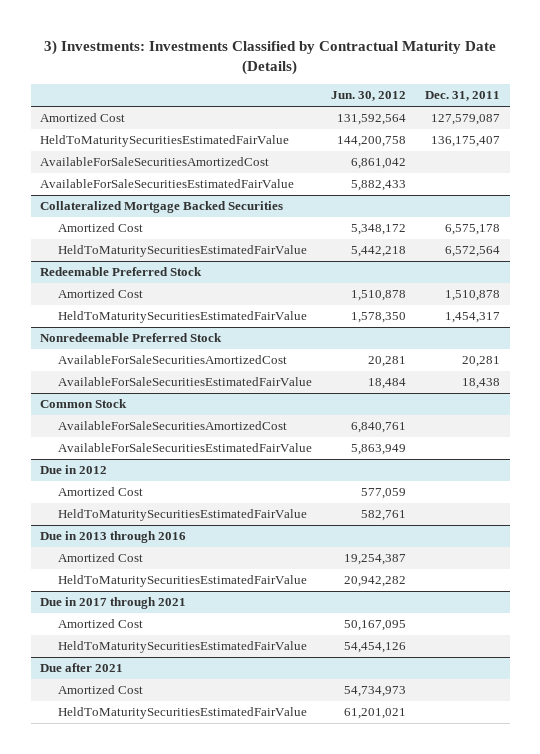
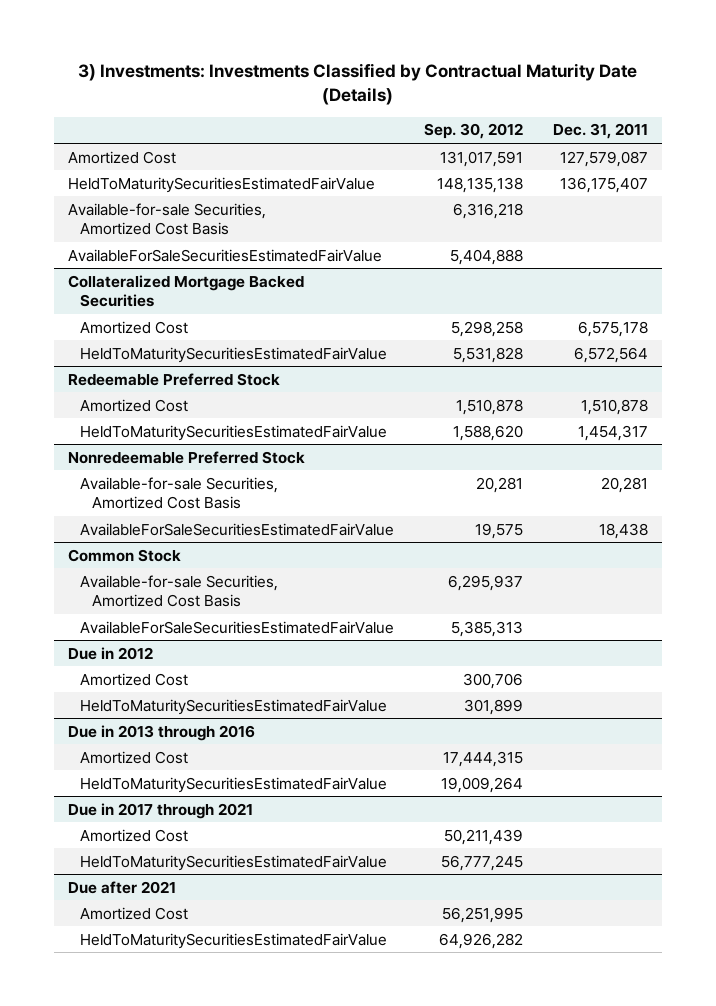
[331,91,407,102] Jun. 30, 2012 -> none
none -> [423,123,523,140] Sep. 30, 2012
[40,157,270,167] AvailableForSaleSecuritiesAmortizedCost -> [68,202,267,235] Available-for-sale Securities, Amortized Cost Basis
[58,355,288,365] AvailableForSaleSecuritiesAmortizedCost -> [80,476,279,509] Available-for-sale Securities, Amortized Cost Basis
[58,421,288,431] AvailableForSaleSecuritiesAmortizedCost -> [80,574,279,607] Available-for-sale Securities, Amortized Cost Basis

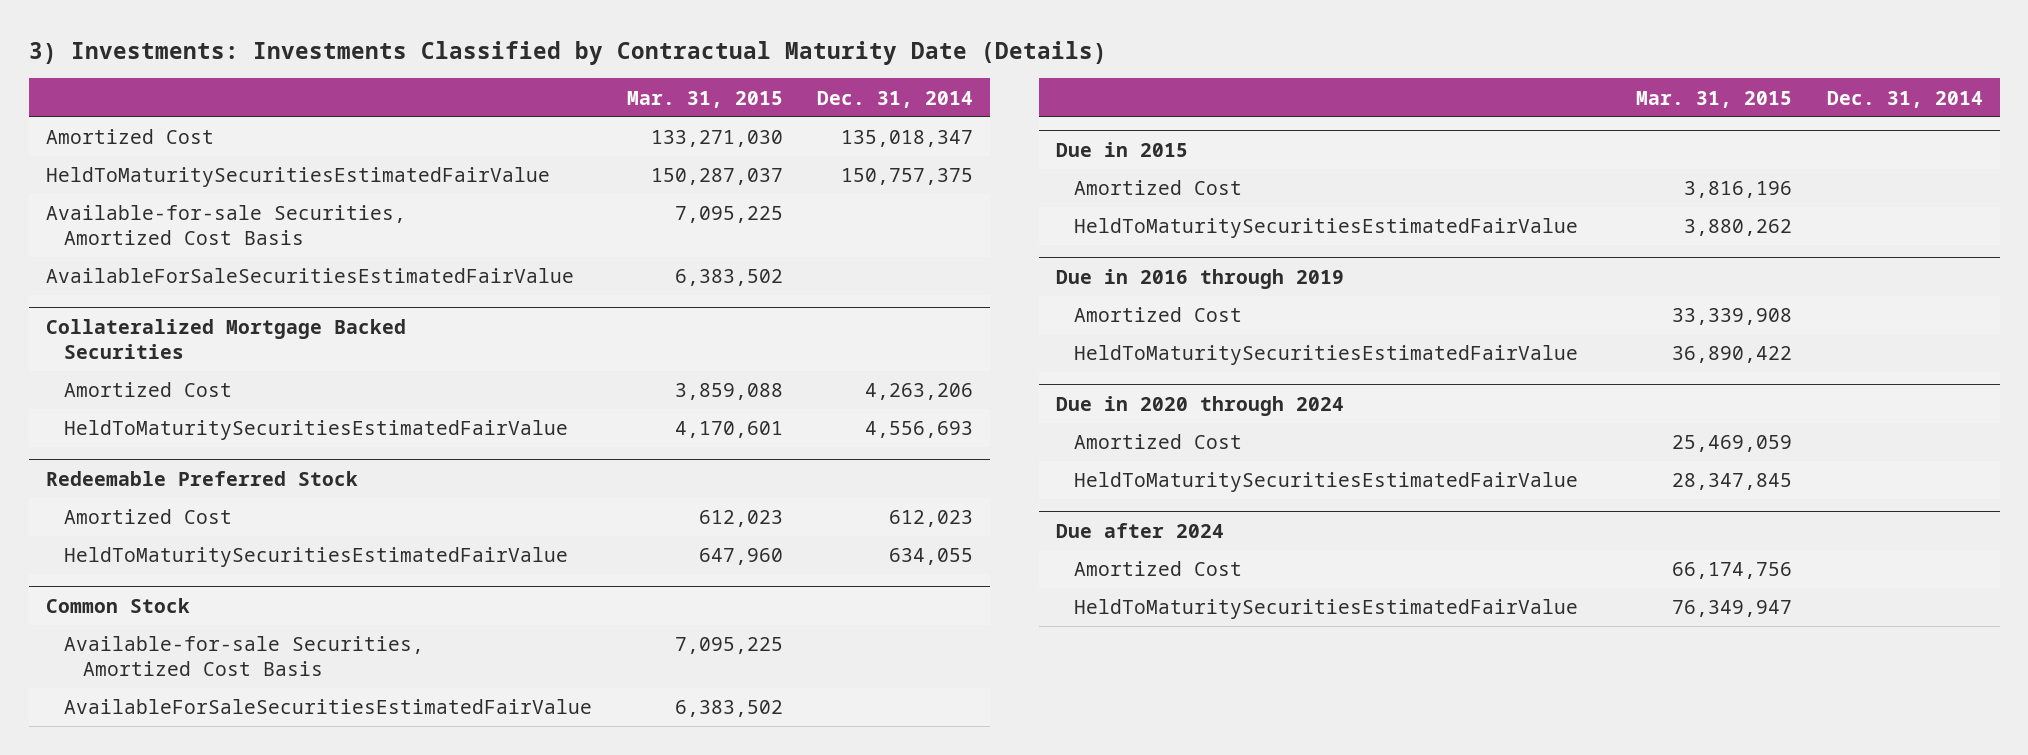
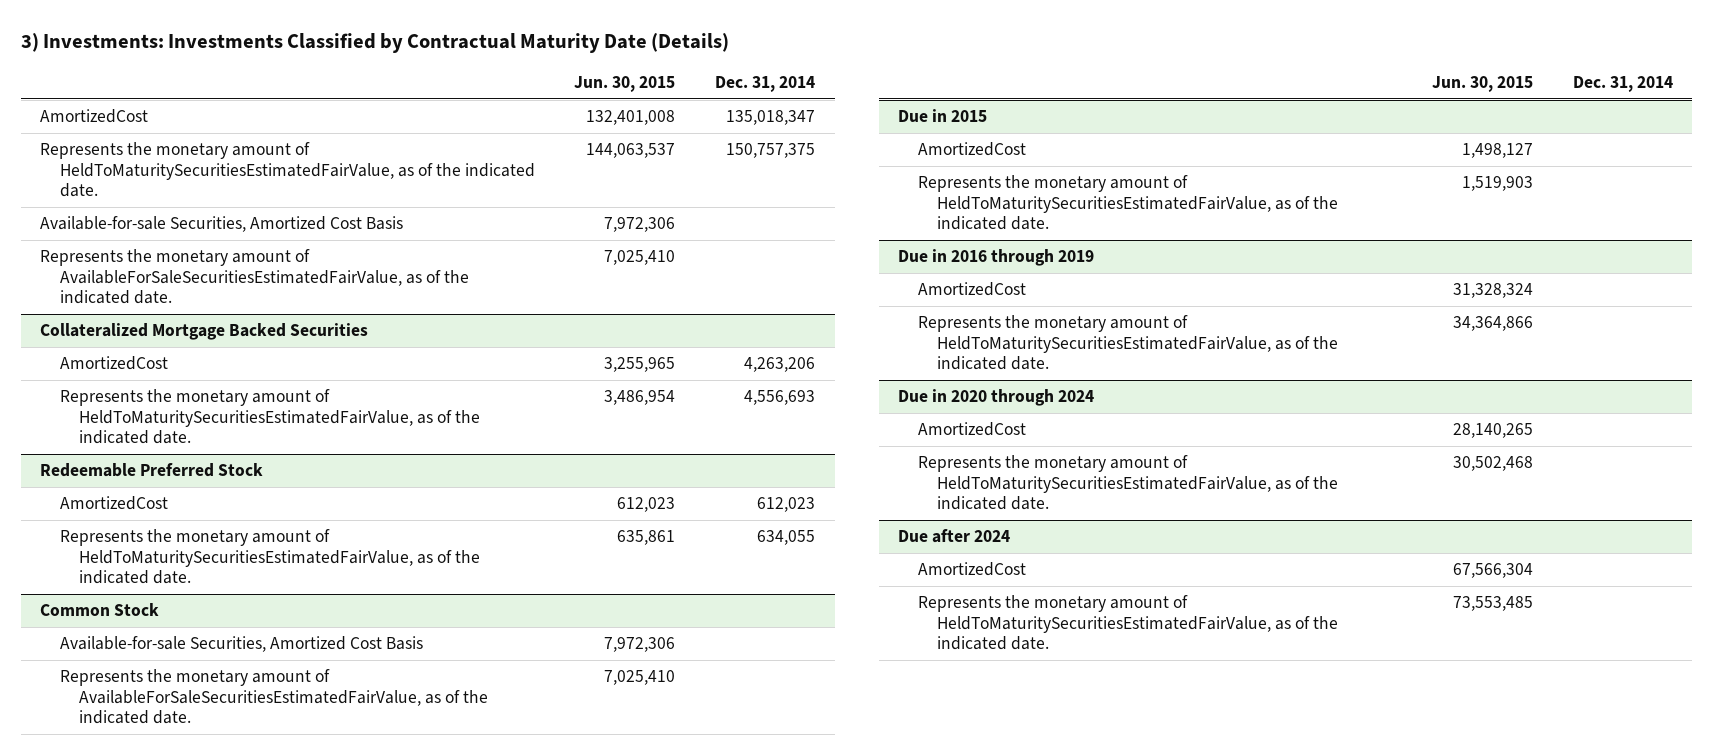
[626,90,783,108] Mar. 31, 2015 -> none
none -> [574,76,676,93] Jun. 30, 2015
[45,129,214,145] Amortized Cost -> [40,109,149,124] AmortizedCost
[45,167,550,188] HeldToMaturitySecuritiesEstimatedFairValue -> [40,142,535,198] Represents the monetary amount of HeldToMaturitySecuritiesEstimatedFairValue, as of the indicated date.
[45,268,574,284] AvailableForSaleSecuritiesEstimatedFairValue -> [40,249,469,305] Represents the monetary amount of AvailableForSaleSecuritiesEstimatedFairValue, as of the indicated date.
[64,382,233,398] Amortized Cost -> [59,356,168,371] AmortizedCost
[64,420,569,441] HeldToMaturitySecuritiesEstimatedFairValue -> [59,389,481,445] Represents the monetary amount of HeldToMaturitySecuritiesEstimatedFairValue, as of the indicated date.
[64,509,233,525] Amortized Cost -> [59,496,168,511] AmortizedCost
[64,547,569,568] HeldToMaturitySecuritiesEstimatedFairValue -> [59,529,481,585] Represents the monetary amount of HeldToMaturitySecuritiesEstimatedFairValue, as of the indicated date.
[64,699,593,715] AvailableForSaleSecuritiesEstimatedFairValue -> [59,669,489,725] Represents the monetary amount of AvailableForSaleSecuritiesEstimatedFairValue, as of the indicated date.
[1074,180,1243,196] Amortized Cost -> [917,142,1026,157] AmortizedCost
[1074,218,1579,239] HeldToMaturitySecuritiesEstimatedFairValue -> [917,175,1339,231] Represents the monetary amount of HeldToMaturitySecuritiesEstimatedFairValue, as of the indicated date.
[1074,307,1243,323] Amortized Cost -> [917,282,1026,297] AmortizedCost
[1074,345,1579,366] HeldToMaturitySecuritiesEstimatedFairValue -> [917,315,1339,371] Represents the monetary amount of HeldToMaturitySecuritiesEstimatedFairValue, as of the indicated date.
[1074,434,1243,450] Amortized Cost -> [917,422,1026,437] AmortizedCost
[1074,472,1579,493] HeldToMaturitySecuritiesEstimatedFairValue -> [917,455,1339,511] Represents the monetary amount of HeldToMaturitySecuritiesEstimatedFairValue, as of the indicated date.
[1074,561,1243,577] Amortized Cost -> [917,562,1026,577] AmortizedCost
[1074,599,1579,620] HeldToMaturitySecuritiesEstimatedFairValue -> [917,595,1339,651] Represents the monetary amount of HeldToMaturitySecuritiesEstimatedFairValue, as of the indicated date.

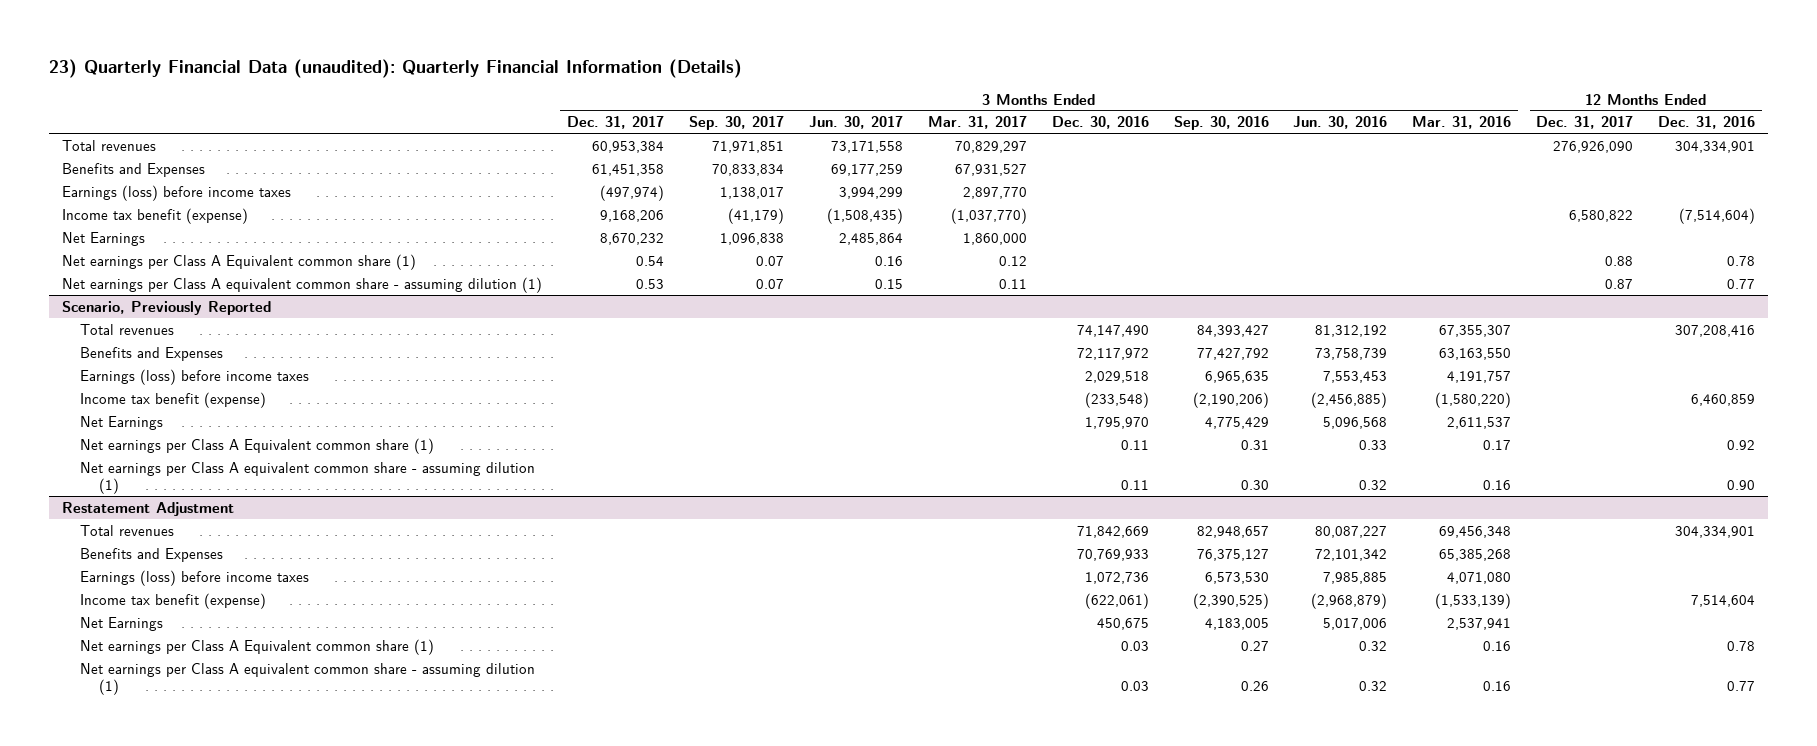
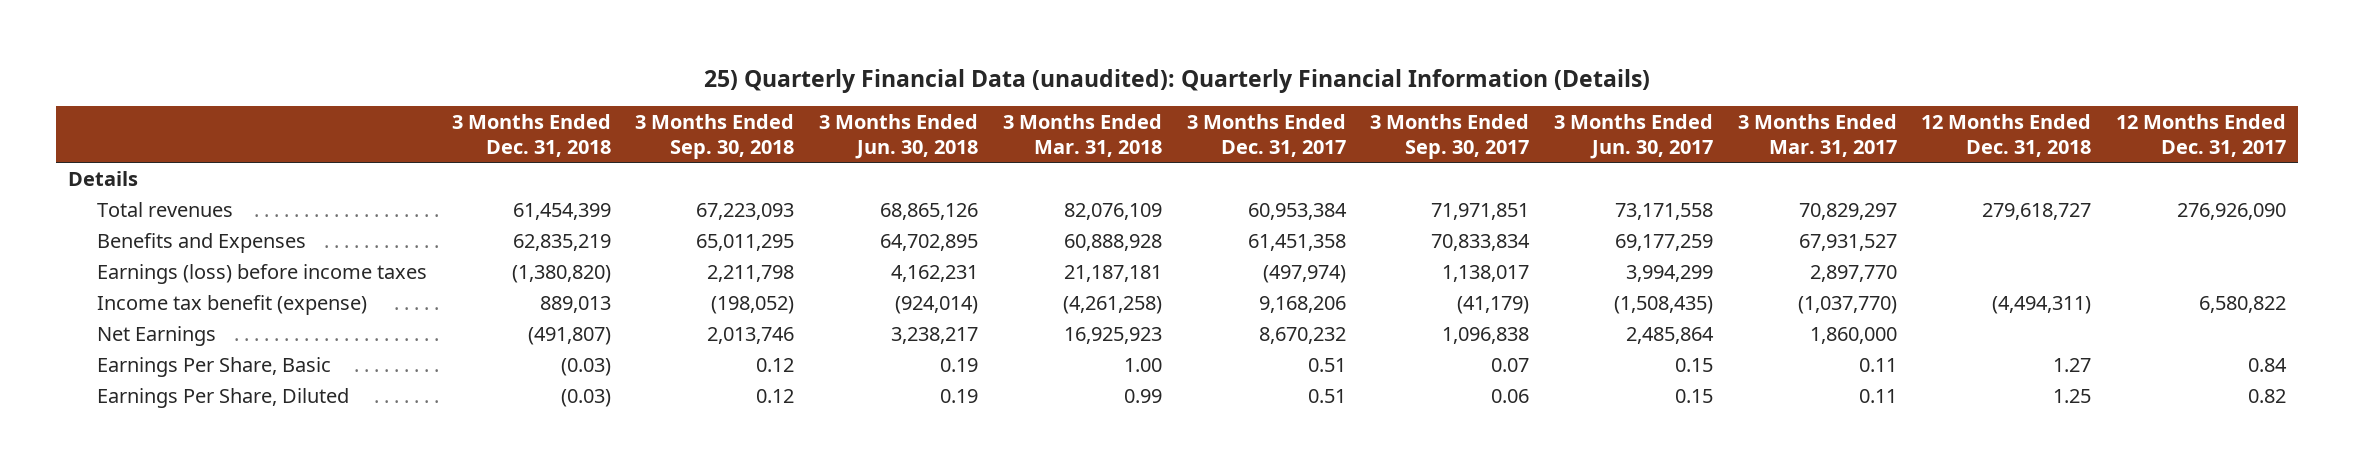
[49,58,743,78] 23) Quarterly Financial Data (unaudited): Quarterly Financial Information (Details) -> [704,68,1651,93] 25) Quarterly Financial Data (unaudited): Quarterly Financial Information (Details)
[1051,116,1149,130] Dec. 30, 2016 -> none
[1173,116,1269,131] Sep. 30, 2016 -> none
[1293,116,1388,130] Jun. 30, 2016 -> none
[1412,116,1512,130] Mar. 31, 2016 -> none
[1658,116,1756,130] Dec. 31, 2016 -> none
none -> [451,113,611,158] 3 Months Ended Dec. 31, 2018
none -> [635,113,795,160] 3 Months Ended Sep. 30, 2018
none -> [819,113,979,160] 3 Months Ended Jun. 30, 2018
none -> [1002,113,1162,158] 3 Months Ended Mar. 31, 2018
none -> [1921,113,2092,158] 12 Months Ended Dec. 31, 2018
none -> [68,171,139,187] Details
[61,300,271,315] Scenario, Previously Reported -> none
[80,323,175,335] Total revenues -> none
[80,346,224,361] Benefits and Expenses -> none
[80,368,310,385] Earnings (loss) before income taxes -> none
[80,391,267,408] Income tax benefit (expense) -> none
[80,415,164,430] Net Earnings -> none
[80,437,435,454] Net earnings per Class A Equivalent common share (1) -> none
[80,461,536,495] Net earnings per Class A equivalent common share - assuming dilution (1) -> none
[61,501,234,516] Restatement Adjustment -> none
[80,524,175,536] Total revenues -> none
[80,547,224,562] Benefits and Expenses -> none
[80,569,310,586] Earnings (loss) before income taxes -> none
[80,592,267,609] Income tax benefit (expense) -> none
[80,616,164,631] Net Earnings -> none
[80,638,435,655] Net earnings per Class A Equivalent common share (1) -> none
[80,662,536,696] Net earnings per Class A equivalent common share - assuming dilution (1) -> none
[61,253,416,270] Net earnings per Class A Equivalent common share (1) -> [97,357,332,378] Earnings Per Share, Basic
[635,255,664,266] 0.54 -> [1307,358,1346,373] 0.51
[874,255,903,266] 0.16 -> [1674,358,1713,373] 0.15
[998,255,1027,266] 0.12 -> [1858,358,1897,373] 0.11
[1605,255,1634,266] 0.88 -> [2248,358,2288,373] 0.84
[61,276,542,293] Net earnings per Class A equivalent common share - assuming dilution (1) -> [97,388,350,409] Earnings Per Share, Diluted
[635,278,664,289] 0.53 -> [1307,389,1346,404] 0.51
[755,278,784,289] 0.07 -> [1491,389,1530,404] 0.06
[1605,278,1634,289] 0.87 -> [2248,389,2287,404] 0.82

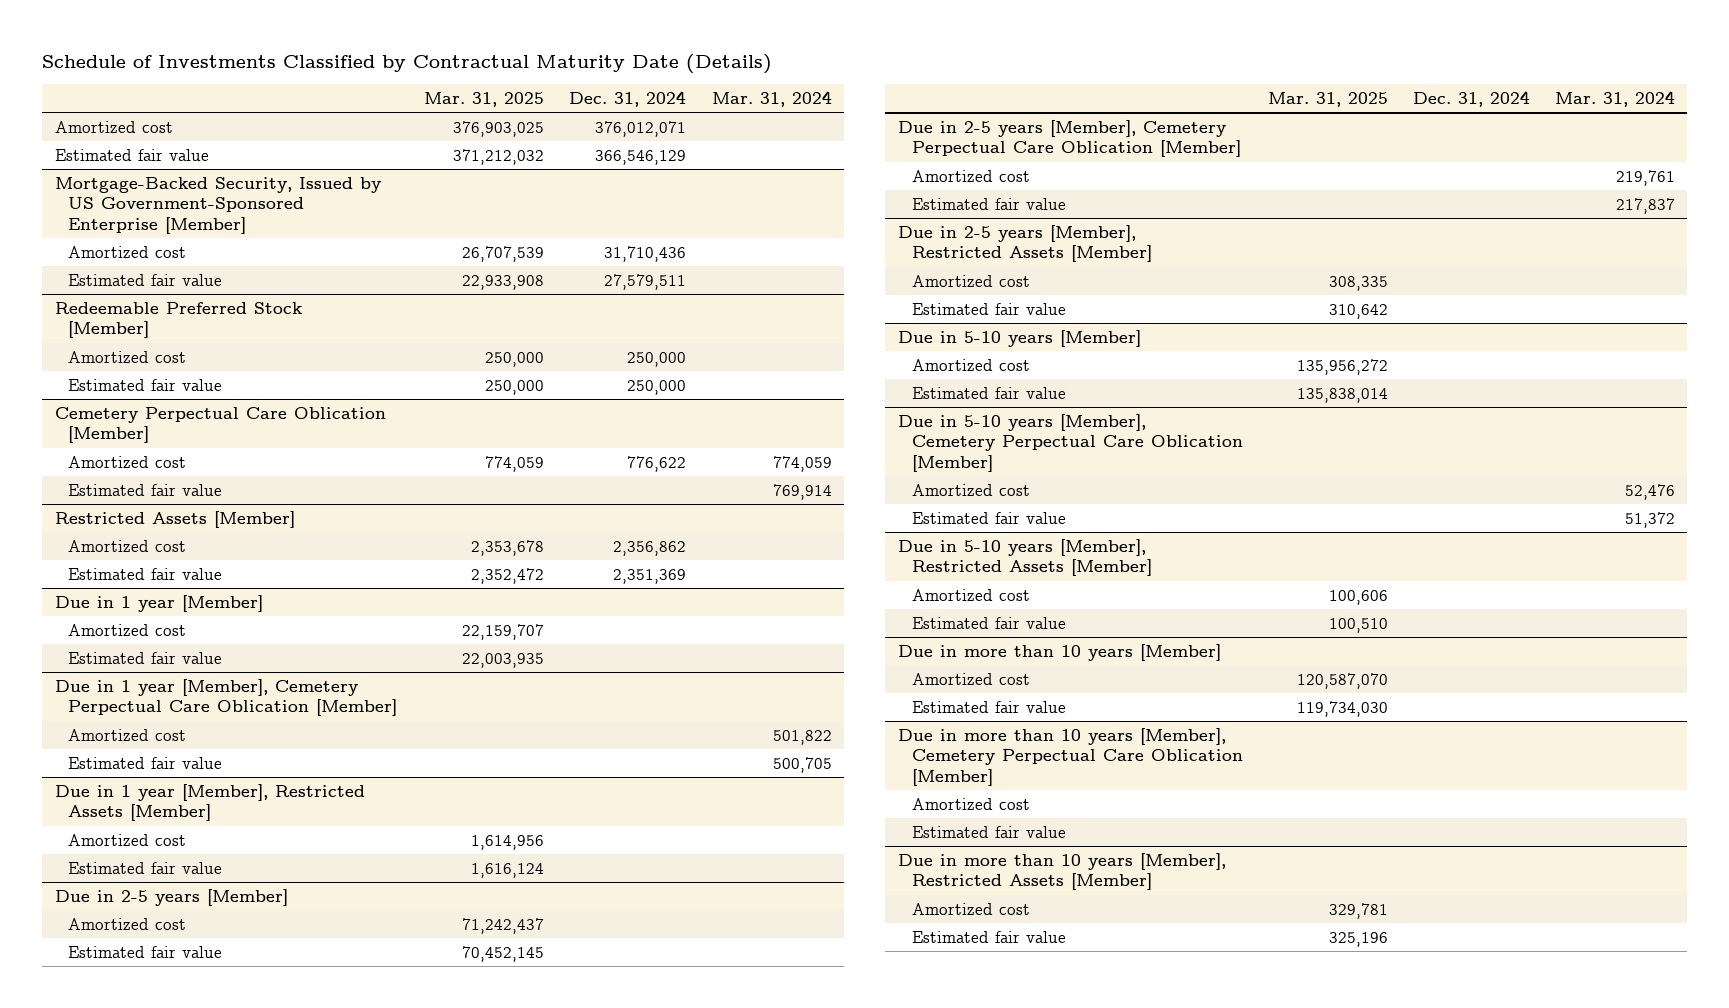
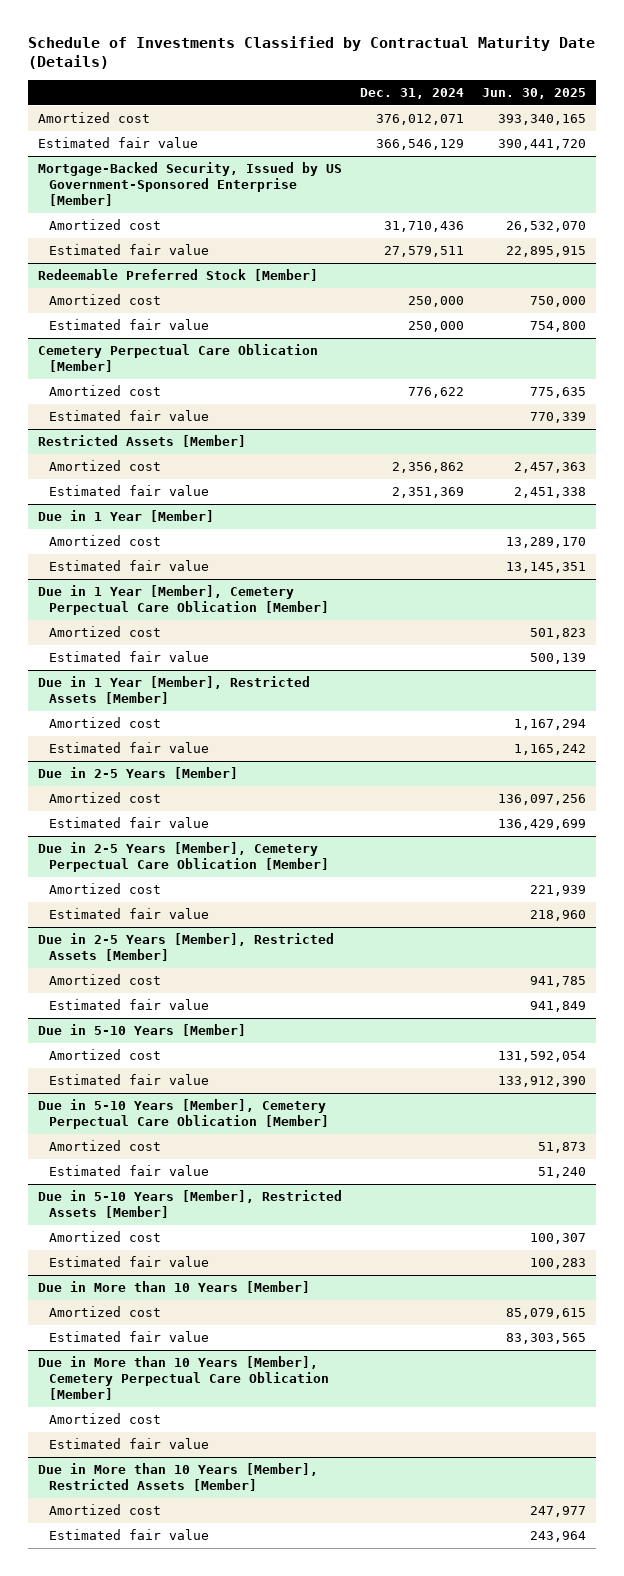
[424,91,545,107] Mar. 31, 2025 -> none
[711,90,832,107] Mar. 31, 2024 -> none
none -> [482,87,587,99] Jun. 30, 2025
[54,594,263,612] Due in 1 year [Member] -> [37,510,214,523] Due in 1 Year [Member]
[54,678,398,717] Due in 1 year [Member], Cemetery Perpectual Care Oblication [Member] -> [37,585,329,616] Due in 1 Year [Member], Cemetery Perpectual Care Oblication [Member]
[54,783,365,822] Due in 1 year [Member], Restricted Assets [Member] -> [37,676,310,705] Due in 1 Year [Member], Restricted Assets [Member]
[54,888,288,906] Due in 2-5 years [Member] -> [37,767,238,780] Due in 2-5 Years [Member]
[897,119,1241,158] Due in 2-5 years [Member], Cemetery Perpectual Care Oblication [Member] -> [37,842,329,873] Due in 2-5 Years [Member], Cemetery Perpectual Care Oblication [Member]
[897,224,1152,263] Due in 2-5 years [Member], Restricted Assets [Member] -> [37,933,334,962] Due in 2-5 Years [Member], Restricted Assets [Member]
[897,329,1141,347] Due in 5-10 years [Member] -> [37,1024,246,1037] Due in 5-10 Years [Member]
[897,413,1243,472] Due in 5-10 years [Member], Cemetery Perpectual Care Oblication [Member] -> [37,1099,329,1130] Due in 5-10 Years [Member], Cemetery Perpectual Care Oblication [Member]
[897,538,1152,577] Due in 5-10 years [Member], Restricted Assets [Member] -> [37,1190,342,1219] Due in 5-10 Years [Member], Restricted Assets [Member]
[897,643,1221,661] Due in more than 10 years [Member] -> [37,1281,310,1294] Due in More than 10 Years [Member]
[897,727,1243,786] Due in more than 10 years [Member], Cemetery Perpectual Care Oblication [Member] -> [37,1356,329,1401] Due in More than 10 Years [Member], Cemetery Perpectual Care Oblication [Member]
[897,852,1226,891] Due in more than 10 years [Member], Restricted Assets [Member] -> [37,1463,318,1492] Due in More than 10 Years [Member], Restricted Assets [Member]

